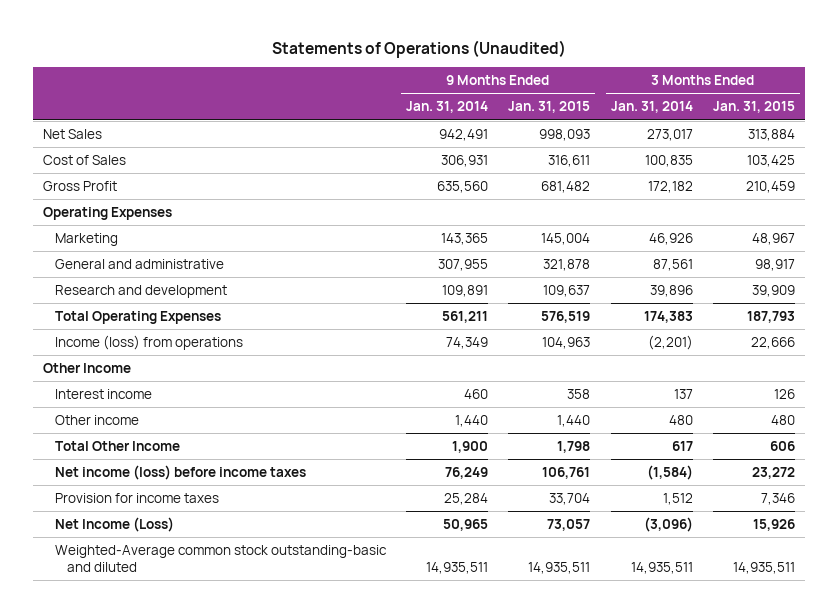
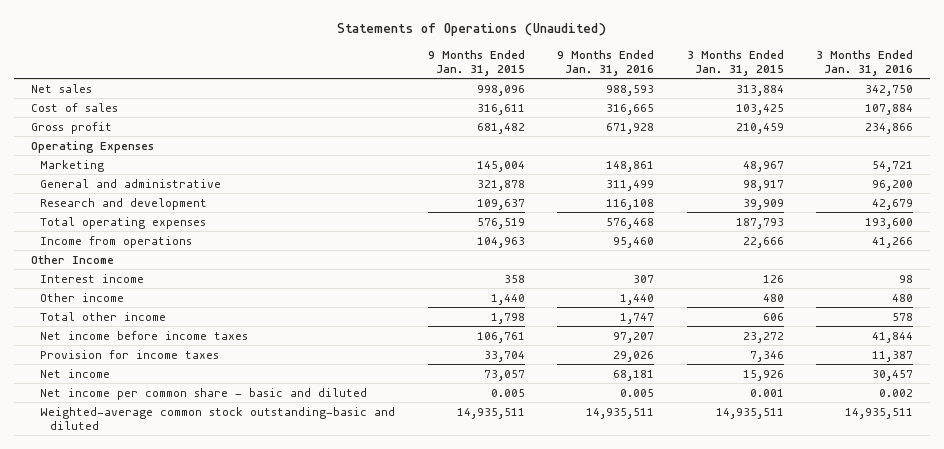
[406,101,489,114] Jan. 31, 2014 -> none
[610,101,693,114] Jan. 31, 2014 -> none
none -> [557,49,655,76] 9 Months Ended Jan. 31, 2016
none -> [816,49,914,76] 3 Months Ended Jan. 31, 2016
[42,129,102,140] Net Sales -> [30,83,92,93] Net sales
[539,129,591,142] 998,093 -> [476,84,525,96] 998,096
[42,155,126,166] Cost of Sales -> [30,102,118,112] Cost of sales
[42,181,117,192] Gross Profit -> [30,121,112,134] Gross profit
[55,311,222,325] Total Operating Expenses -> [40,216,207,229] Total operating expenses
[55,335,244,351] Income (loss) from operations -> [40,235,193,248] Income from operations
[55,441,181,452] Total Other Income -> [40,311,167,321] Total other income
[55,465,307,481] Net income (loss) before income taxes -> [40,330,249,340] Net income before income taxes
[55,517,175,533] Net Income (Loss) -> [40,368,111,378] Net income
none -> [40,387,368,400] Net income per common share - basic and diluted
[55,545,388,572] Weighted-Average common stock outstanding-basic and diluted -> [40,406,396,430] Weighted-average common stock outstanding-basic and diluted

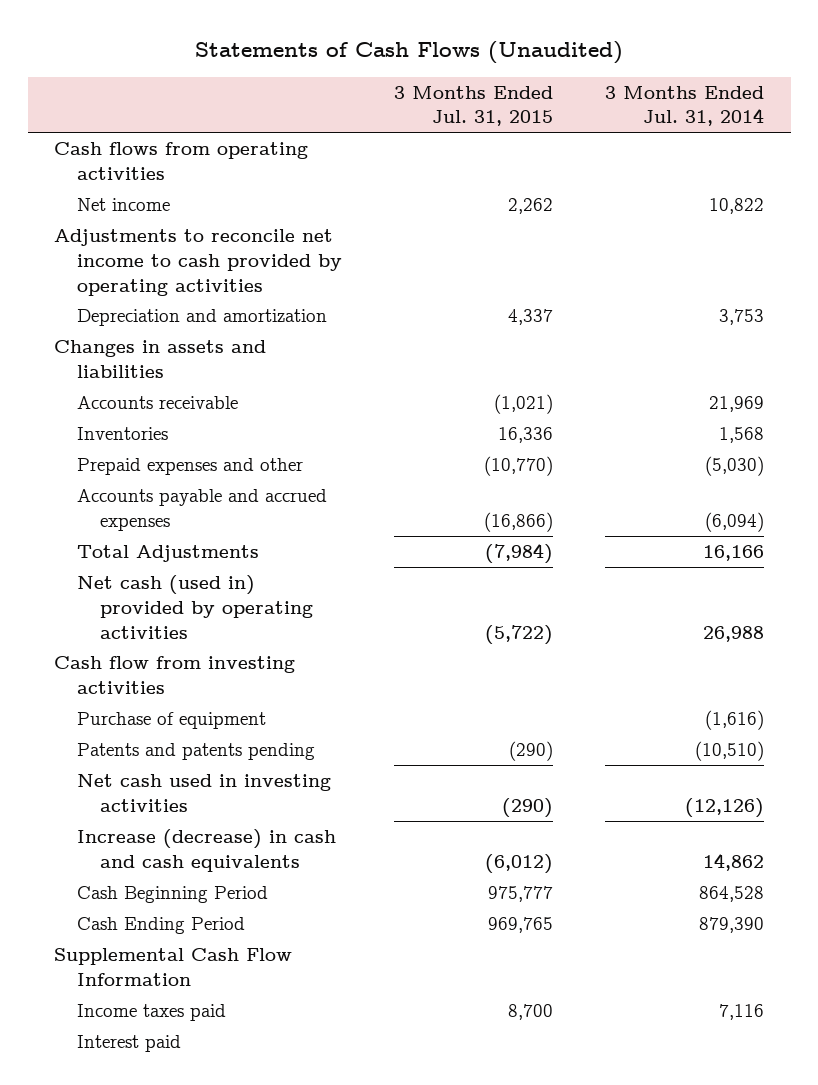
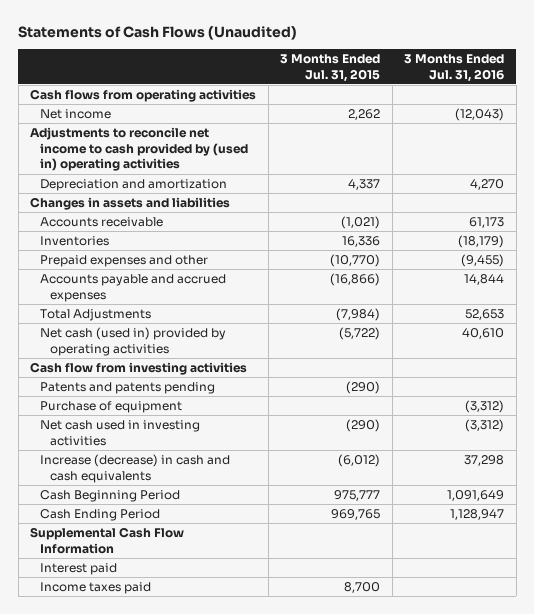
[605,85,765,127] 3 Months Ended Jul. 31, 2014 -> none
none -> [404,54,505,82] 3 Months Ended Jul. 31, 2016
[53,229,342,296] Adjustments to reconcile net income to cash provided by operating activities -> [30,126,249,172] Adjustments to reconcile net income to cash provided by (used in) operating activities
[76,712,266,730] Purchase of equipment -> [40,400,183,413] Purchase of equipment
[76,1004,226,1022] Income taxes paid -> [40,581,152,594] Income taxes paid

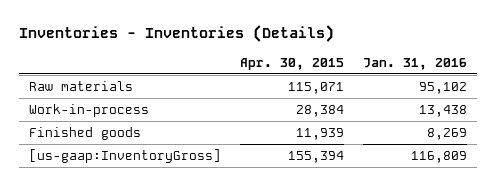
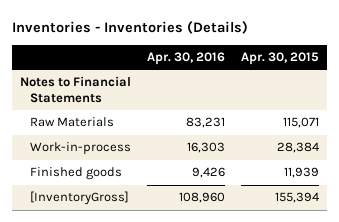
[363,57,468,70] Jan. 31, 2016 -> none
none -> [146,52,225,66] Apr. 30, 2016
none -> [19,76,131,103] Notes to Financial Statements
[28,80,133,91] Raw materials -> [29,117,114,128] Raw Materials
[28,148,221,163] [us-gaap:InventoryGross] -> [29,191,129,206] [InventoryGross]

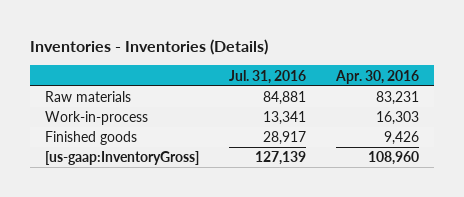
[240,52,319,66] Apr. 30, 2015 -> none
none -> [229,69,307,84] Jul. 31, 2016
[19,76,131,103] Notes to Financial Statements -> none
[29,117,114,128] Raw Materials -> [45,91,132,103] Raw materials
[29,191,129,206] [InventoryGross] -> [45,151,200,166] [us-gaap:InventoryGross]

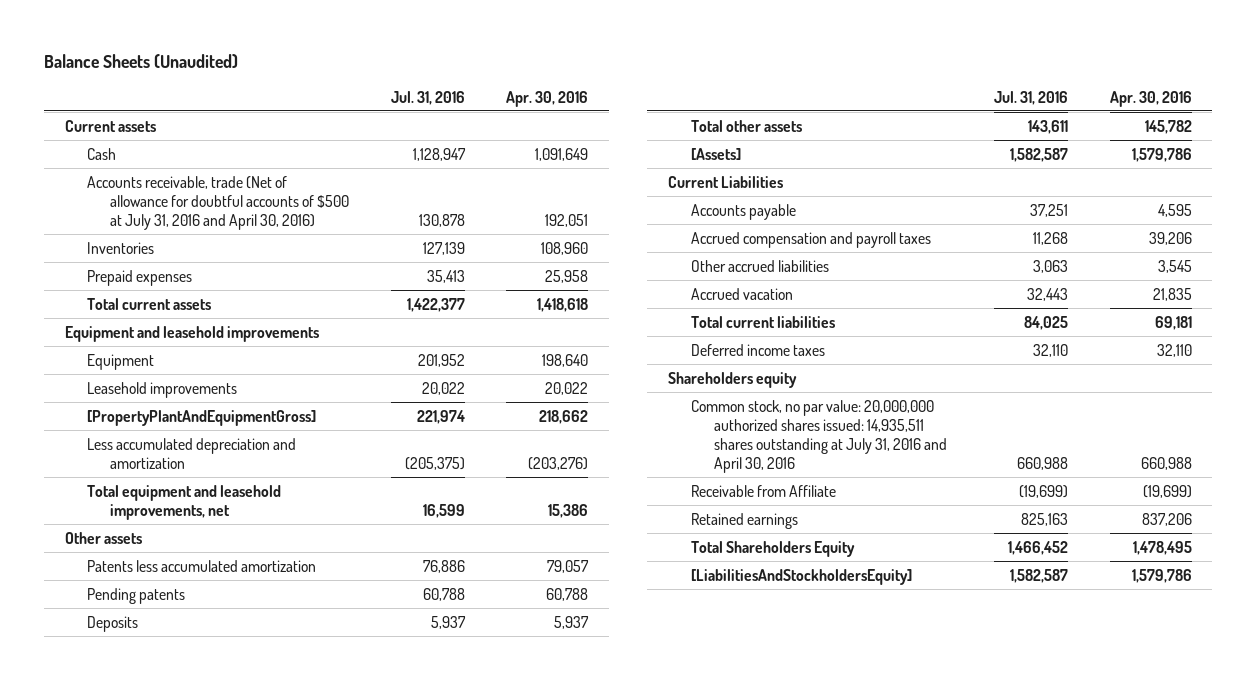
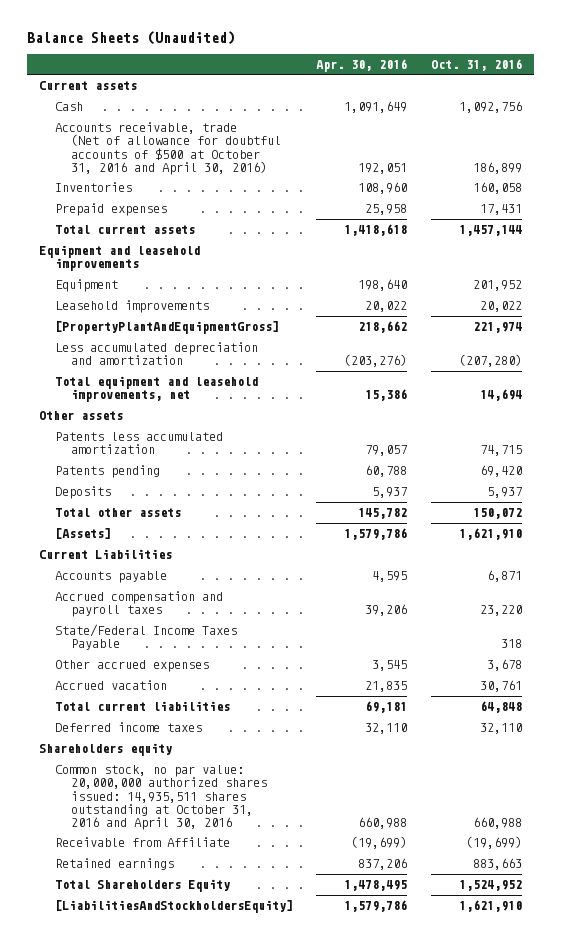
[390,90,465,105] Jul. 31, 2016 -> none
none -> [430,58,522,71] Oct. 31, 2016
[87,175,350,230] Accounts receivable, trade (Net of allowance for doubtful accounts of $500 at July 31, 2016 and April 30, 2016) -> [54,122,281,175] Accounts receivable, trade (Net of allowance for doubtful accounts of $500 at October 31, 2016 and April 30, 2016)
[87,587,186,604] Pending patents -> [54,465,160,479] Patents pending
none -> [54,624,237,651] State/Federal Income Taxes Payable
[690,259,829,272] Other accrued liabilities -> [54,660,209,673] Other accrued expenses
[690,399,947,473] Common stock, no par value: 20,000,000 authorized shares issued: 14,935,511 shares outstanding at July 31, 2016 and April 30, 2016 -> [54,765,267,830] Common stock, no par value: 20,000,000 authorized shares issued: 14,935,511 shares outstanding at October 31, 2016 and April 30, 2016

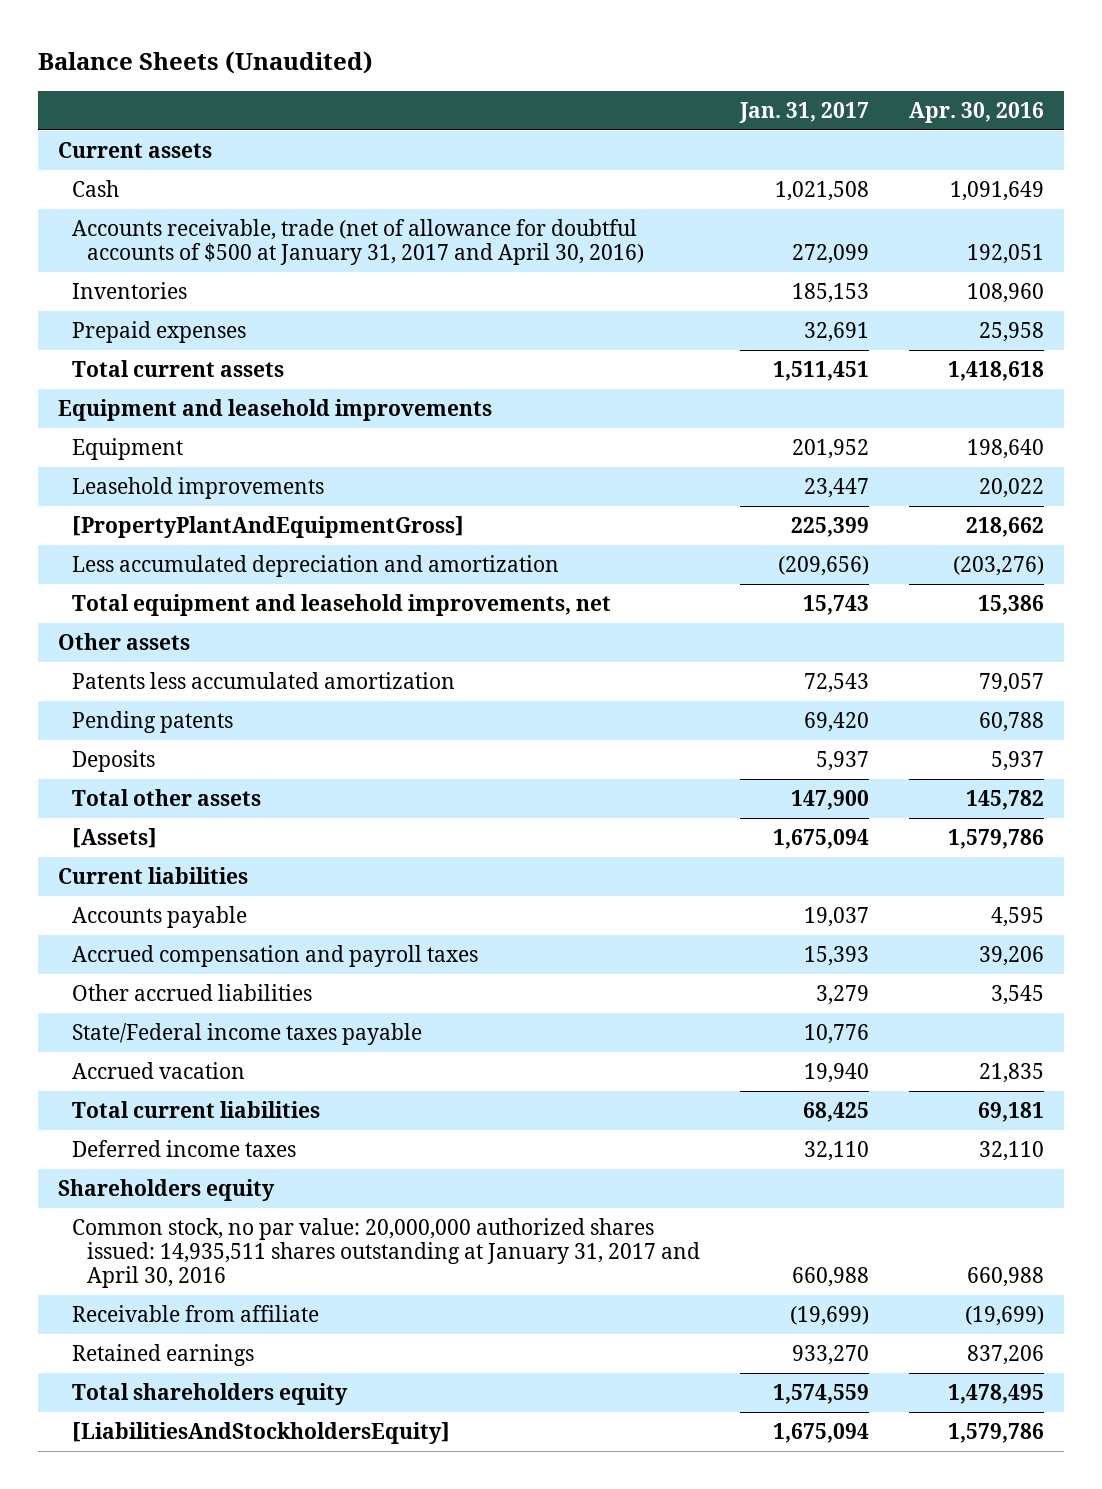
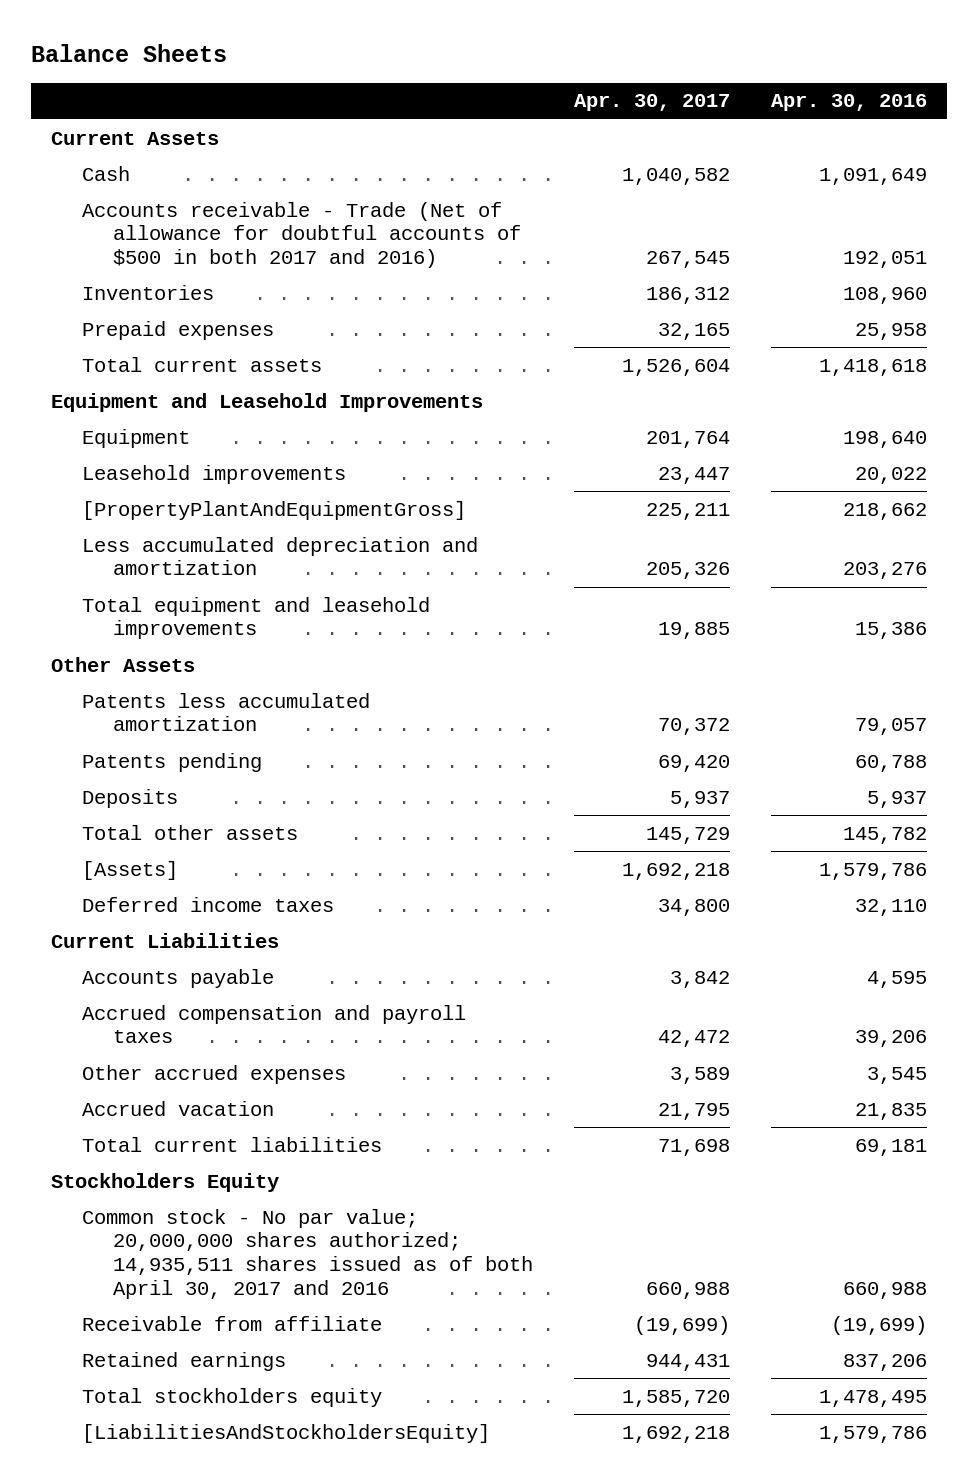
[37,50,373,74] Balance Sheets (Unaudited) -> [30,44,227,63] Balance Sheets
[739,101,870,123] Jan. 31, 2017 -> none
none -> [574,94,731,112] Apr. 30, 2017
[57,141,212,158] Current assets -> [51,131,220,145] Current Assets
[72,218,644,266] Accounts receivable, trade (net of allowance for doubtful accounts of $500 at January 31, 2017 and April 30, 2016) -> [82,201,522,268] Accounts receivable - Trade (Net of allowance for doubtful accounts of $500 in both 2017 and 2016)
[57,398,492,421] Equipment and leasehold improvements -> [51,392,484,412] Equipment and Leasehold Improvements
[953,555,1045,576] (203,276) -> [843,562,928,580] 203,276
[72,593,612,616] Total equipment and leasehold improvements, net -> [82,596,431,640] Total equipment and leasehold improvements
[57,632,190,650] Other assets -> [51,656,196,672] Other Assets
[72,710,234,733] Pending patents -> [82,752,263,772] Patents pending
[72,1139,297,1157] Deferred income taxes -> [82,896,335,912] Deferred income taxes
[57,866,248,884] Current liabilities -> [51,932,280,948] Current Liabilities
[72,1022,423,1045] State/Federal income taxes payable -> none
[72,983,313,1001] Other accrued liabilities -> [82,1064,347,1084] Other accrued expenses
[57,1178,275,1201] Shareholders equity -> [51,1172,280,1192] Stockholders Equity
[72,1217,700,1289] Common stock, no par value: 20,000,000 authorized shares issued: 14,935,511 shares outstanding at January 31, 2017 and April 30, 2016 -> [82,1208,534,1299] Common stock - No par value; 20,000,000 shares authorized; 14,935,511 shares issued as of both April 30, 2017 and 2016
[72,1382,349,1405] Total shareholders equity -> [82,1387,383,1407] Total stockholders equity

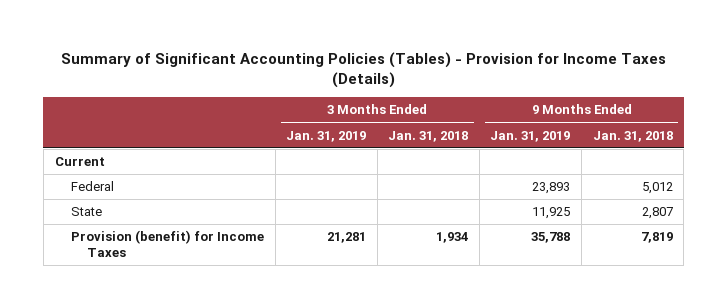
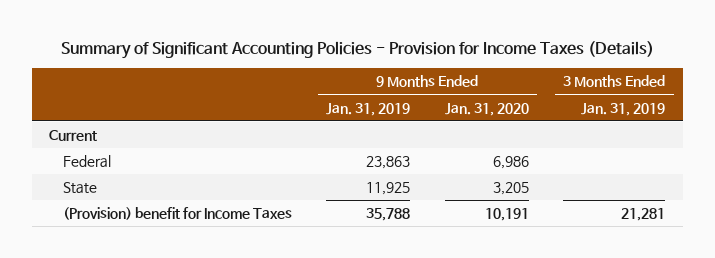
[60,51,666,89] Summary of Significant Accounting Policies (Tables) - Provision for Income Taxes (Details) -> [61,40,655,59] Summary of Significant Accounting Policies - Provision for Income Taxes (Details)
[388,130,469,142] Jan. 31, 2018 -> none
[592,130,673,142] Jan. 31, 2018 -> none
none -> [444,102,529,116] Jan. 31, 2020
[532,182,571,195] 23,893 -> [366,156,411,170] 23,863
[70,230,264,258] Provision (benefit) for Income Taxes -> [62,207,292,221] (Provision) benefit for Income Taxes

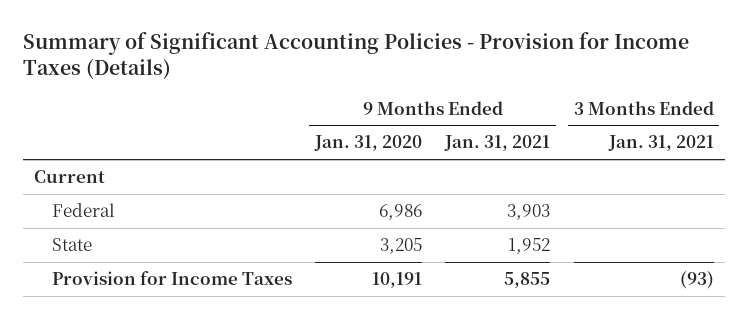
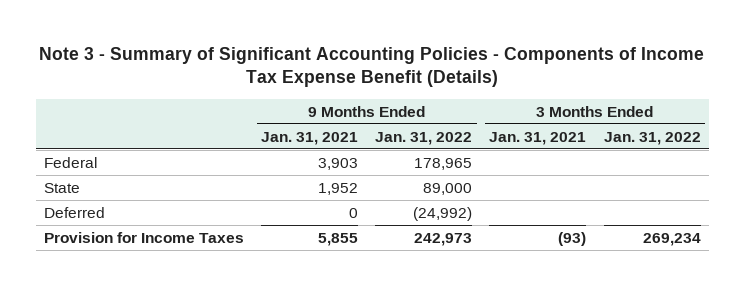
[22,31,689,79] Summary of Significant Accounting Policies - Provision for Income Taxes (Details) -> [39,46,705,88] Note 3 - Summary of Significant Accounting Policies - Components of Income Tax Expense Benefit (Details)
[313,135,422,152] Jan. 31, 2020 -> none
none -> [375,131,473,145] Jan. 31, 2022
none -> [603,131,701,145] Jan. 31, 2022
[34,169,106,183] Current -> none
none -> [44,206,106,218] Deferred

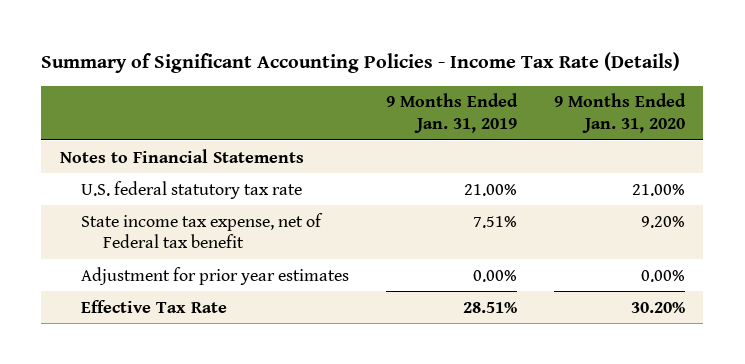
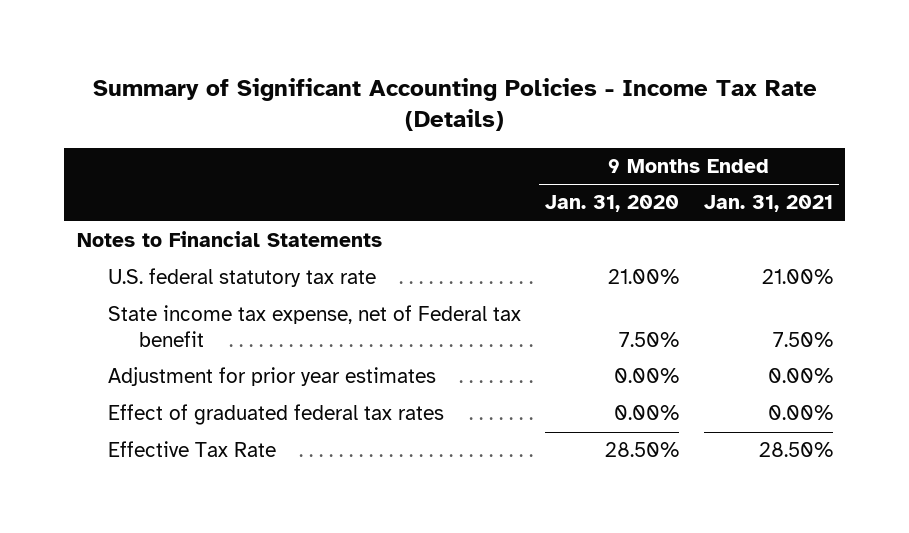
[386,93,519,133] 9 Months Ended Jan. 31, 2019 -> none
none -> [703,195,833,213] Jan. 31, 2021
[641,215,686,228] 9.20% -> [619,331,680,347] 7.50%
none -> [107,404,444,426] Effect of graduated federal tax rates
[631,300,686,313] 30.20% -> [605,442,680,458] 28.50%

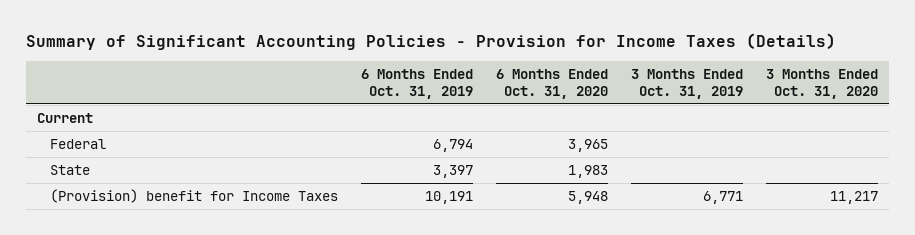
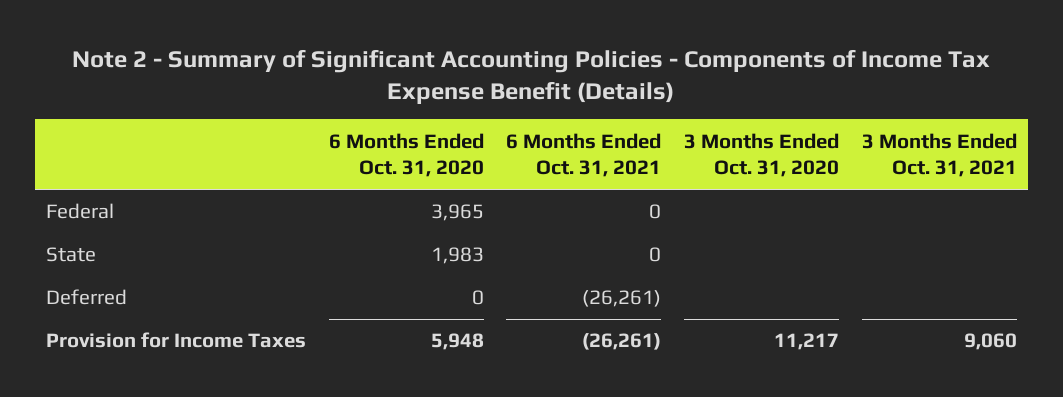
[25,33,836,51] Summary of Significant Accounting Policies - Provision for Income Taxes (Details) -> [72,48,991,104] Note 2 - Summary of Significant Accounting Policies - Components of Income Tax Expense Benefit (Details)
[360,68,473,100] 6 Months Ended Oct. 31, 2019 -> none
[630,68,743,100] 3 Months Ended Oct. 31, 2019 -> none
none -> [506,132,662,178] 6 Months Ended Oct. 31, 2021
none -> [861,132,1017,178] 3 Months Ended Oct. 31, 2021
[37,112,94,123] Current -> none
none -> [45,289,127,306] Deferred
[49,188,338,203] (Provision) benefit for Income Taxes -> [45,332,306,349] Provision for Income Taxes

